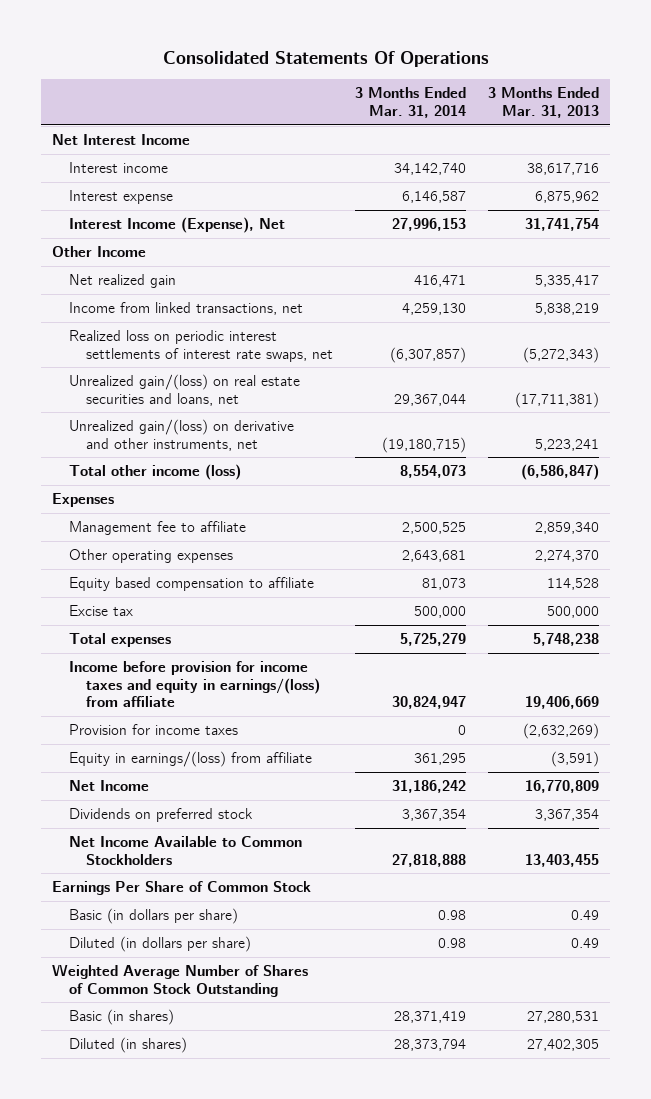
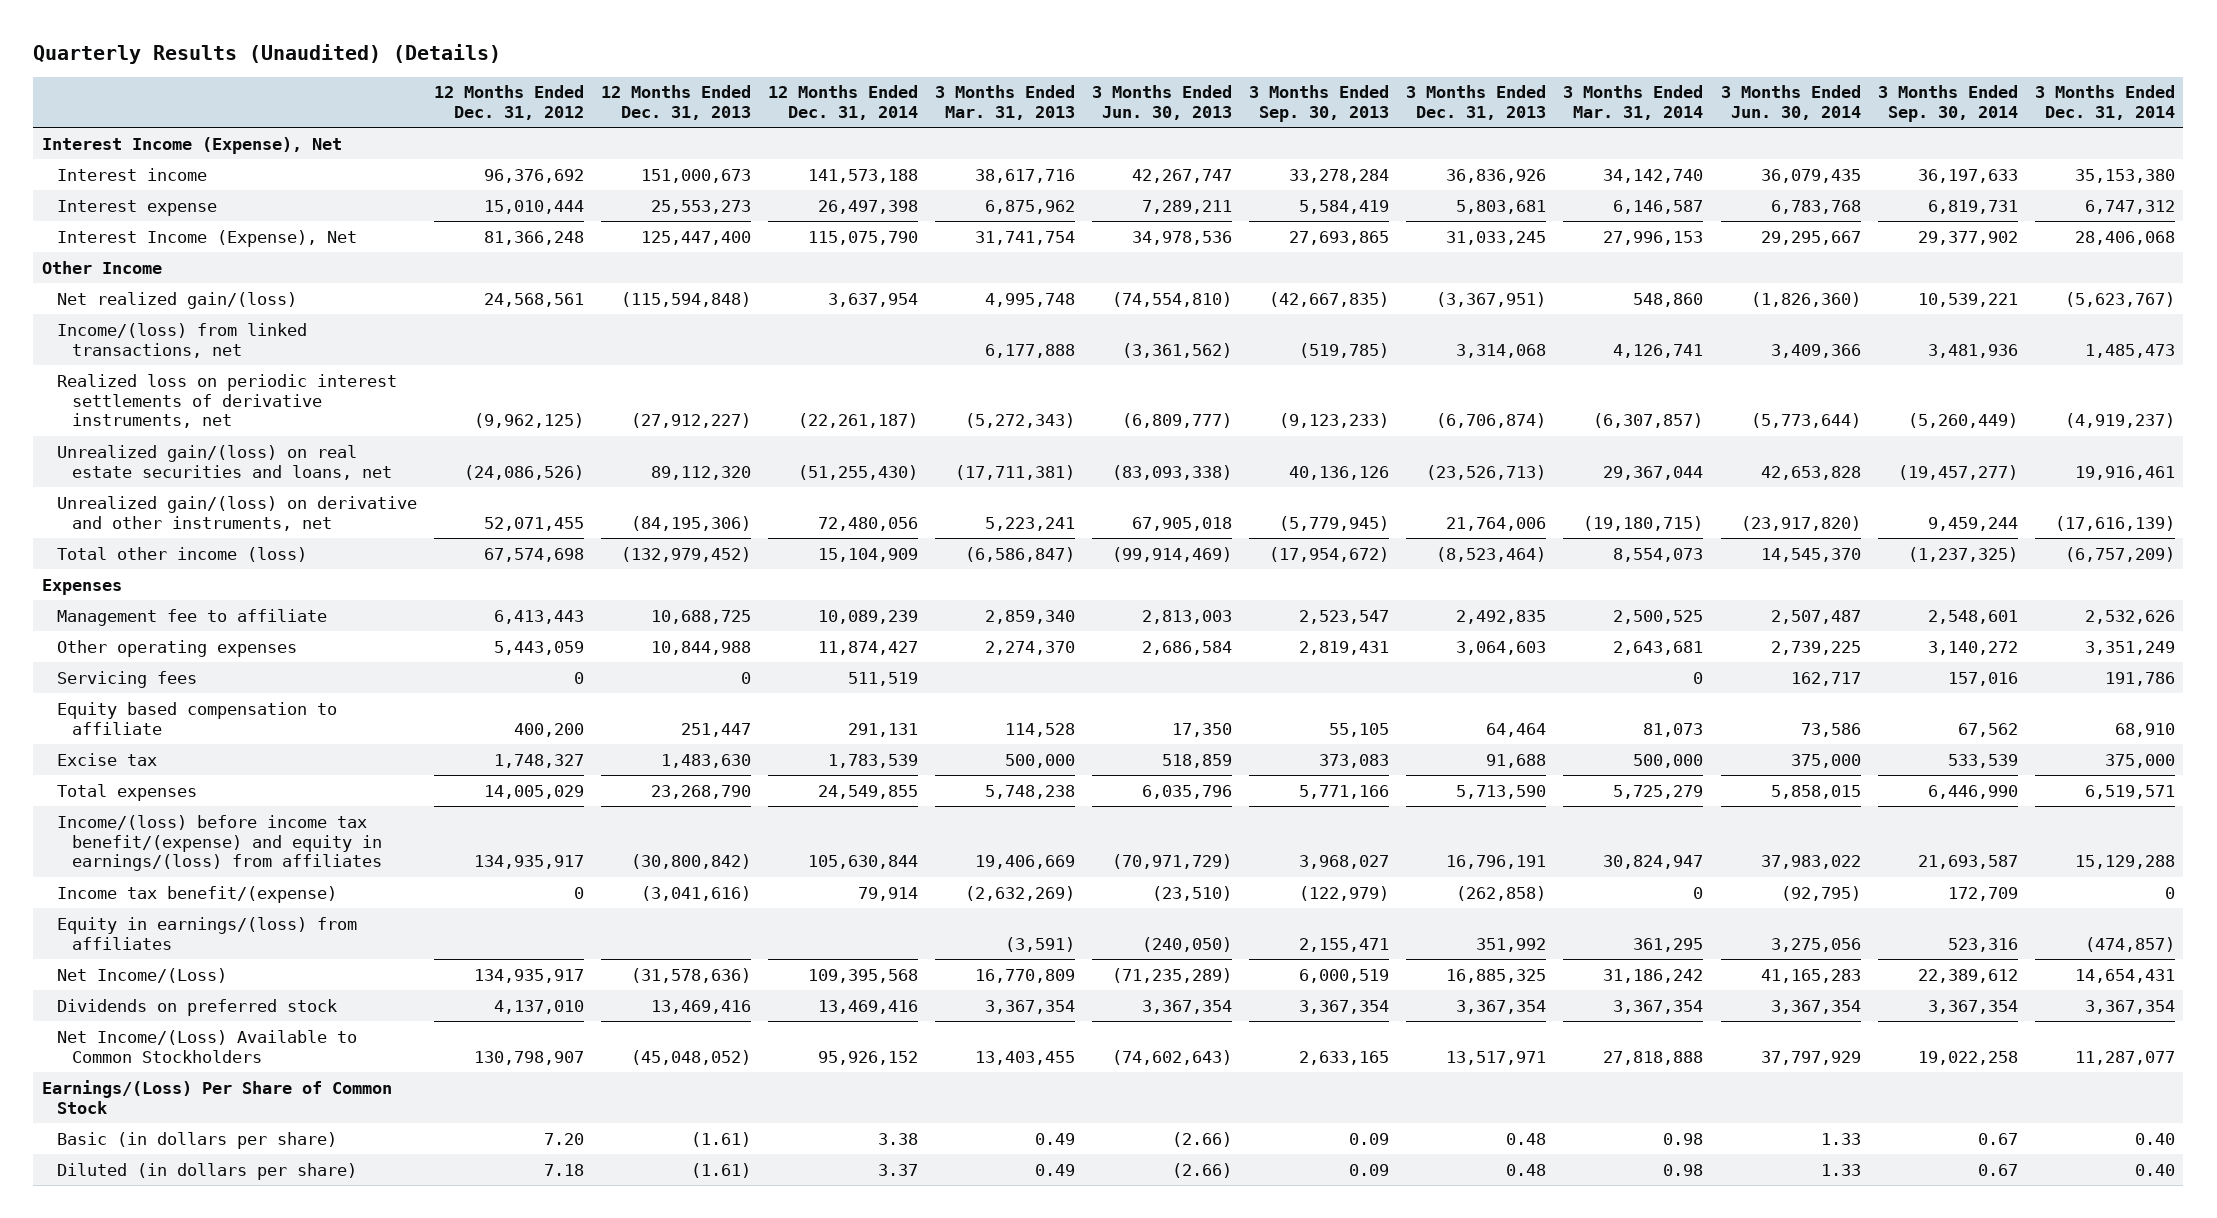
[162,51,489,68] Consolidated Statements Of Operations -> [33,43,502,64] Quarterly Results (Unaudited) (Details)
none -> [434,85,585,121] 12 Months Ended Dec. 31, 2012
none -> [601,85,752,121] 12 Months Ended Dec. 31, 2013
none -> [768,85,919,121] 12 Months Ended Dec. 31, 2014
none -> [1092,85,1233,121] 3 Months Ended Jun. 30, 2013
none -> [1249,85,1390,123] 3 Months Ended Sep. 30, 2013
none -> [1406,85,1547,121] 3 Months Ended Dec. 31, 2013
none -> [1720,85,1861,121] 3 Months Ended Jun. 30, 2014
none -> [1877,85,2018,123] 3 Months Ended Sep. 30, 2014
none -> [2034,85,2175,121] 3 Months Ended Dec. 31, 2014
[51,134,190,146] Net Interest Income -> [41,136,342,154] Interest Income (Expense), Net
[68,274,176,289] Net realized gain -> [57,291,298,309] Net realized gain/(loss)
[414,275,467,288] 416,471 -> [1633,292,1704,307] 548,860
[535,275,600,288] 5,335,417 -> [985,292,1076,307] 4,995,748
[68,302,303,316] Income from linked transactions, net -> [57,322,308,358] Income/(loss) from linked transactions, net
[402,303,467,316] 4,259,130 -> [1613,343,1704,358] 4,126,741
[535,303,600,316] 5,838,219 -> [985,343,1076,358] 6,177,888
[68,330,333,362] Realized loss on periodic interest settlements of interest rate swaps, net -> [57,373,398,429] Realized loss on periodic interest settlements of derivative instruments, net
none -> [57,670,198,688] Servicing fees
[68,661,320,707] Income before provision for income taxes and equity in earnings/(loss) from affiliate -> [57,814,383,872] Income/(loss) before income tax benefit/(expense) and equity in earnings/(loss) from affiliates
[68,724,238,736] Provision for income taxes -> [57,885,338,903] Income tax benefit/(expense)
[68,751,312,768] Equity in earnings/(loss) from affiliate -> [57,916,358,950] Equity in earnings/(loss) from affiliates
[68,780,149,792] Net Income -> [57,967,228,983] Net Income/(Loss)
[68,836,302,865] Net Income Available to Common Stockholders -> [57,1029,358,1063] Net Income/(Loss) Available to Common Stockholders
[51,881,311,896] Earnings Per Share of Common Stock -> [41,1079,392,1114] Earnings/(Loss) Per Share of Common Stock
[51,964,308,997] Weighted Average Number of Shares of Common Stock Outstanding -> none
[68,1009,174,1026] Basic (in shares) -> none
[68,1037,187,1054] Diluted (in shares) -> none

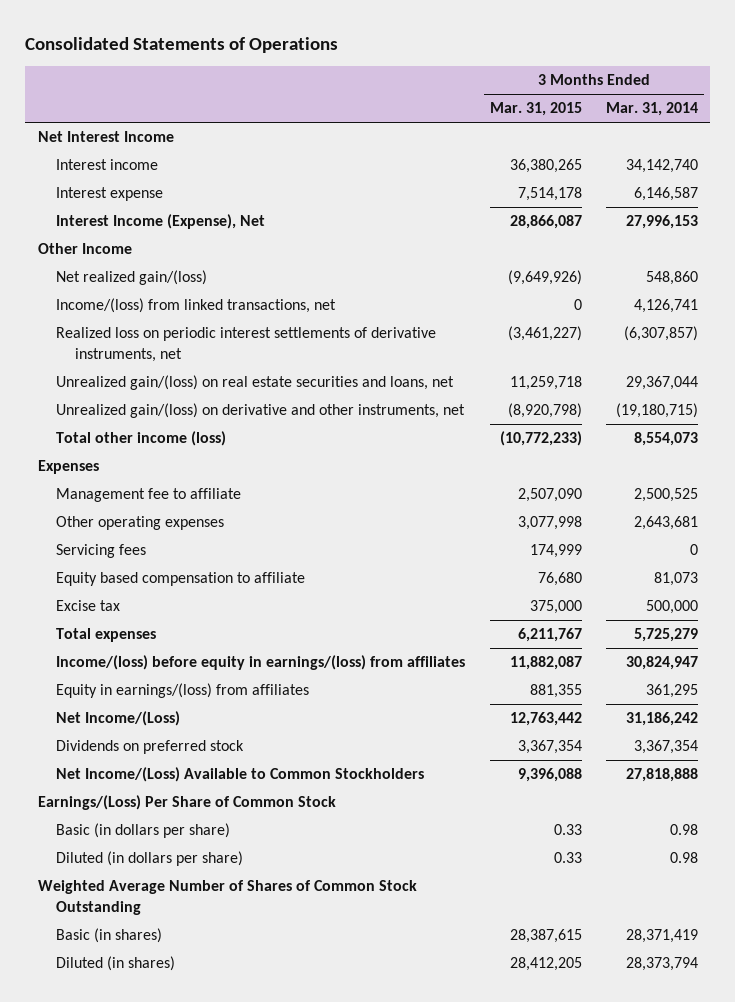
[33,43,502,64] Quarterly Results (Unaudited) (Details) -> [25,37,339,54] Consolidated Statements of Operations
[434,85,585,121] 12 Months Ended Dec. 31, 2012 -> none
[601,85,752,121] 12 Months Ended Dec. 31, 2013 -> none
[768,85,919,121] 12 Months Ended Dec. 31, 2014 -> none
[935,85,1076,121] 3 Months Ended Mar. 31, 2013 -> none
[1092,85,1233,121] 3 Months Ended Jun. 30, 2013 -> none
[1249,85,1390,123] 3 Months Ended Sep. 30, 2013 -> none
[1406,85,1547,121] 3 Months Ended Dec. 31, 2013 -> none
[1720,85,1861,121] 3 Months Ended Jun. 30, 2014 -> none
[1877,85,2018,123] 3 Months Ended Sep. 30, 2014 -> none
[2034,85,2175,121] 3 Months Ended Dec. 31, 2014 -> none
none -> [489,102,582,117] Mar. 31, 2015
[41,136,342,154] Interest Income (Expense), Net -> [37,131,174,143] Net Interest Income
[57,885,338,903] Income tax benefit/(expense) -> none
[57,814,383,872] Income/(loss) before income tax benefit/(expense) and equity in earnings/(loss) from affiliates -> [56,655,466,671] Income/(loss) before equity in earnings/(loss) from affiliates
none -> [37,880,417,915] Weighted Average Number of Shares of Common Stock Outstanding
none -> [56,928,163,944] Basic (in shares)
none -> [56,956,176,972] Diluted (in shares)

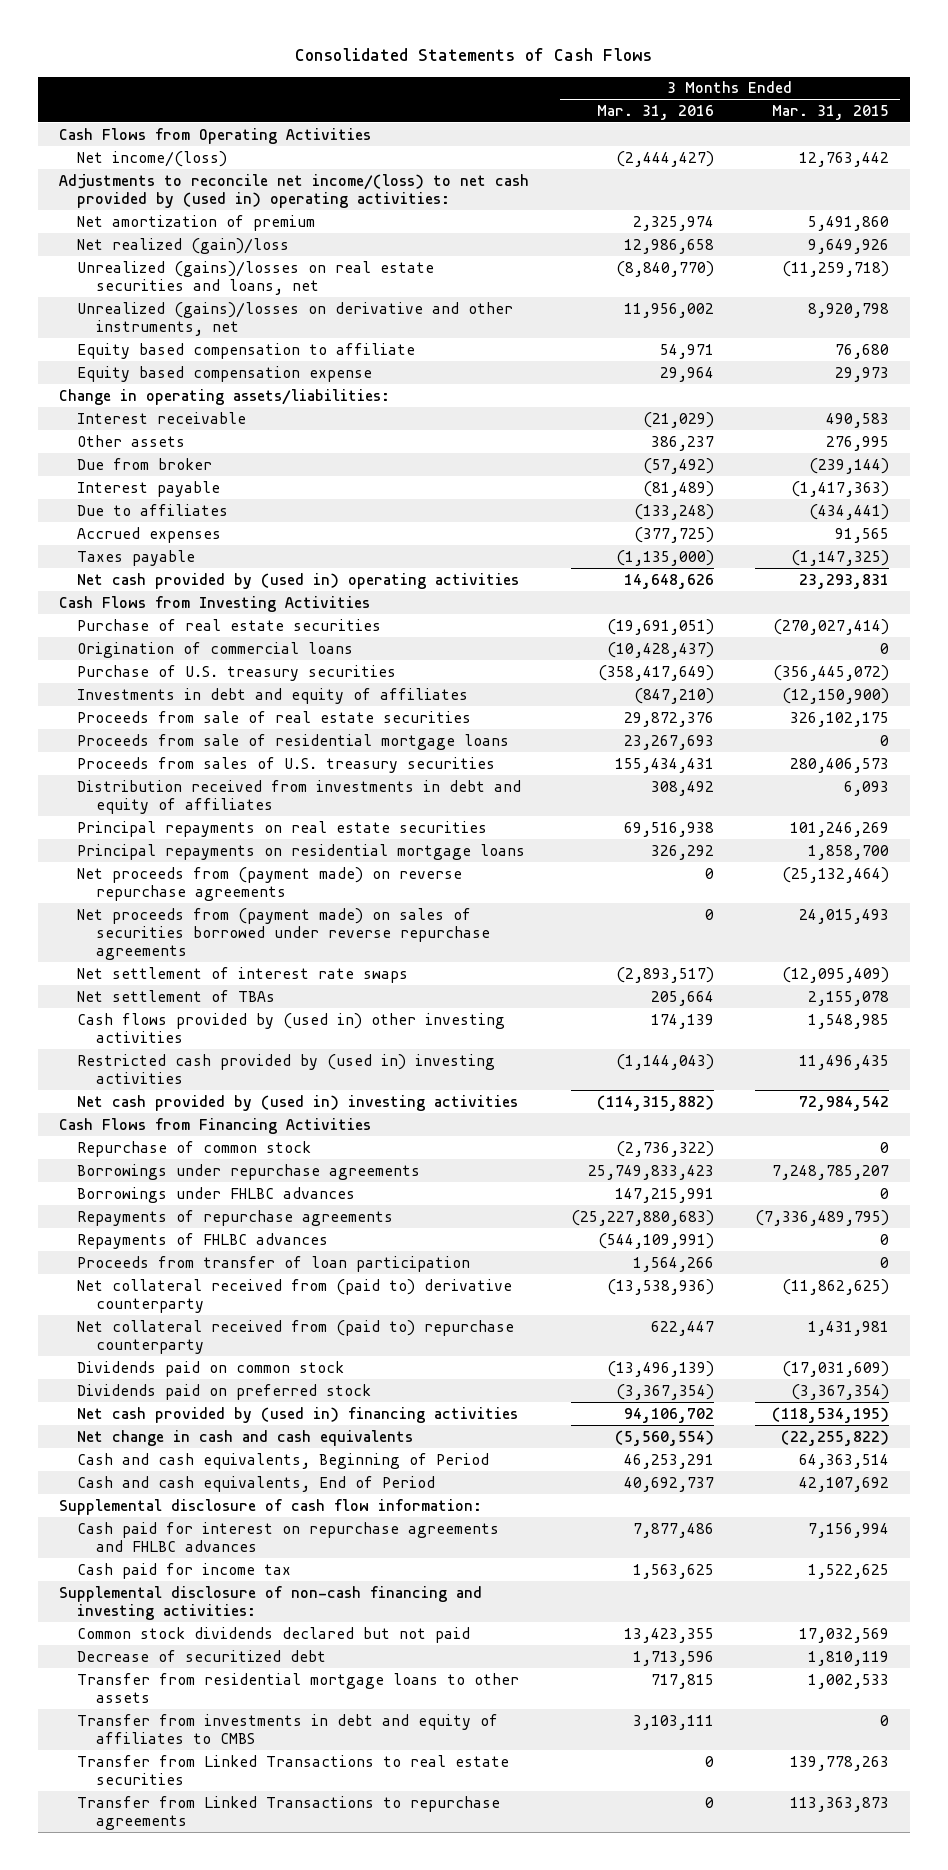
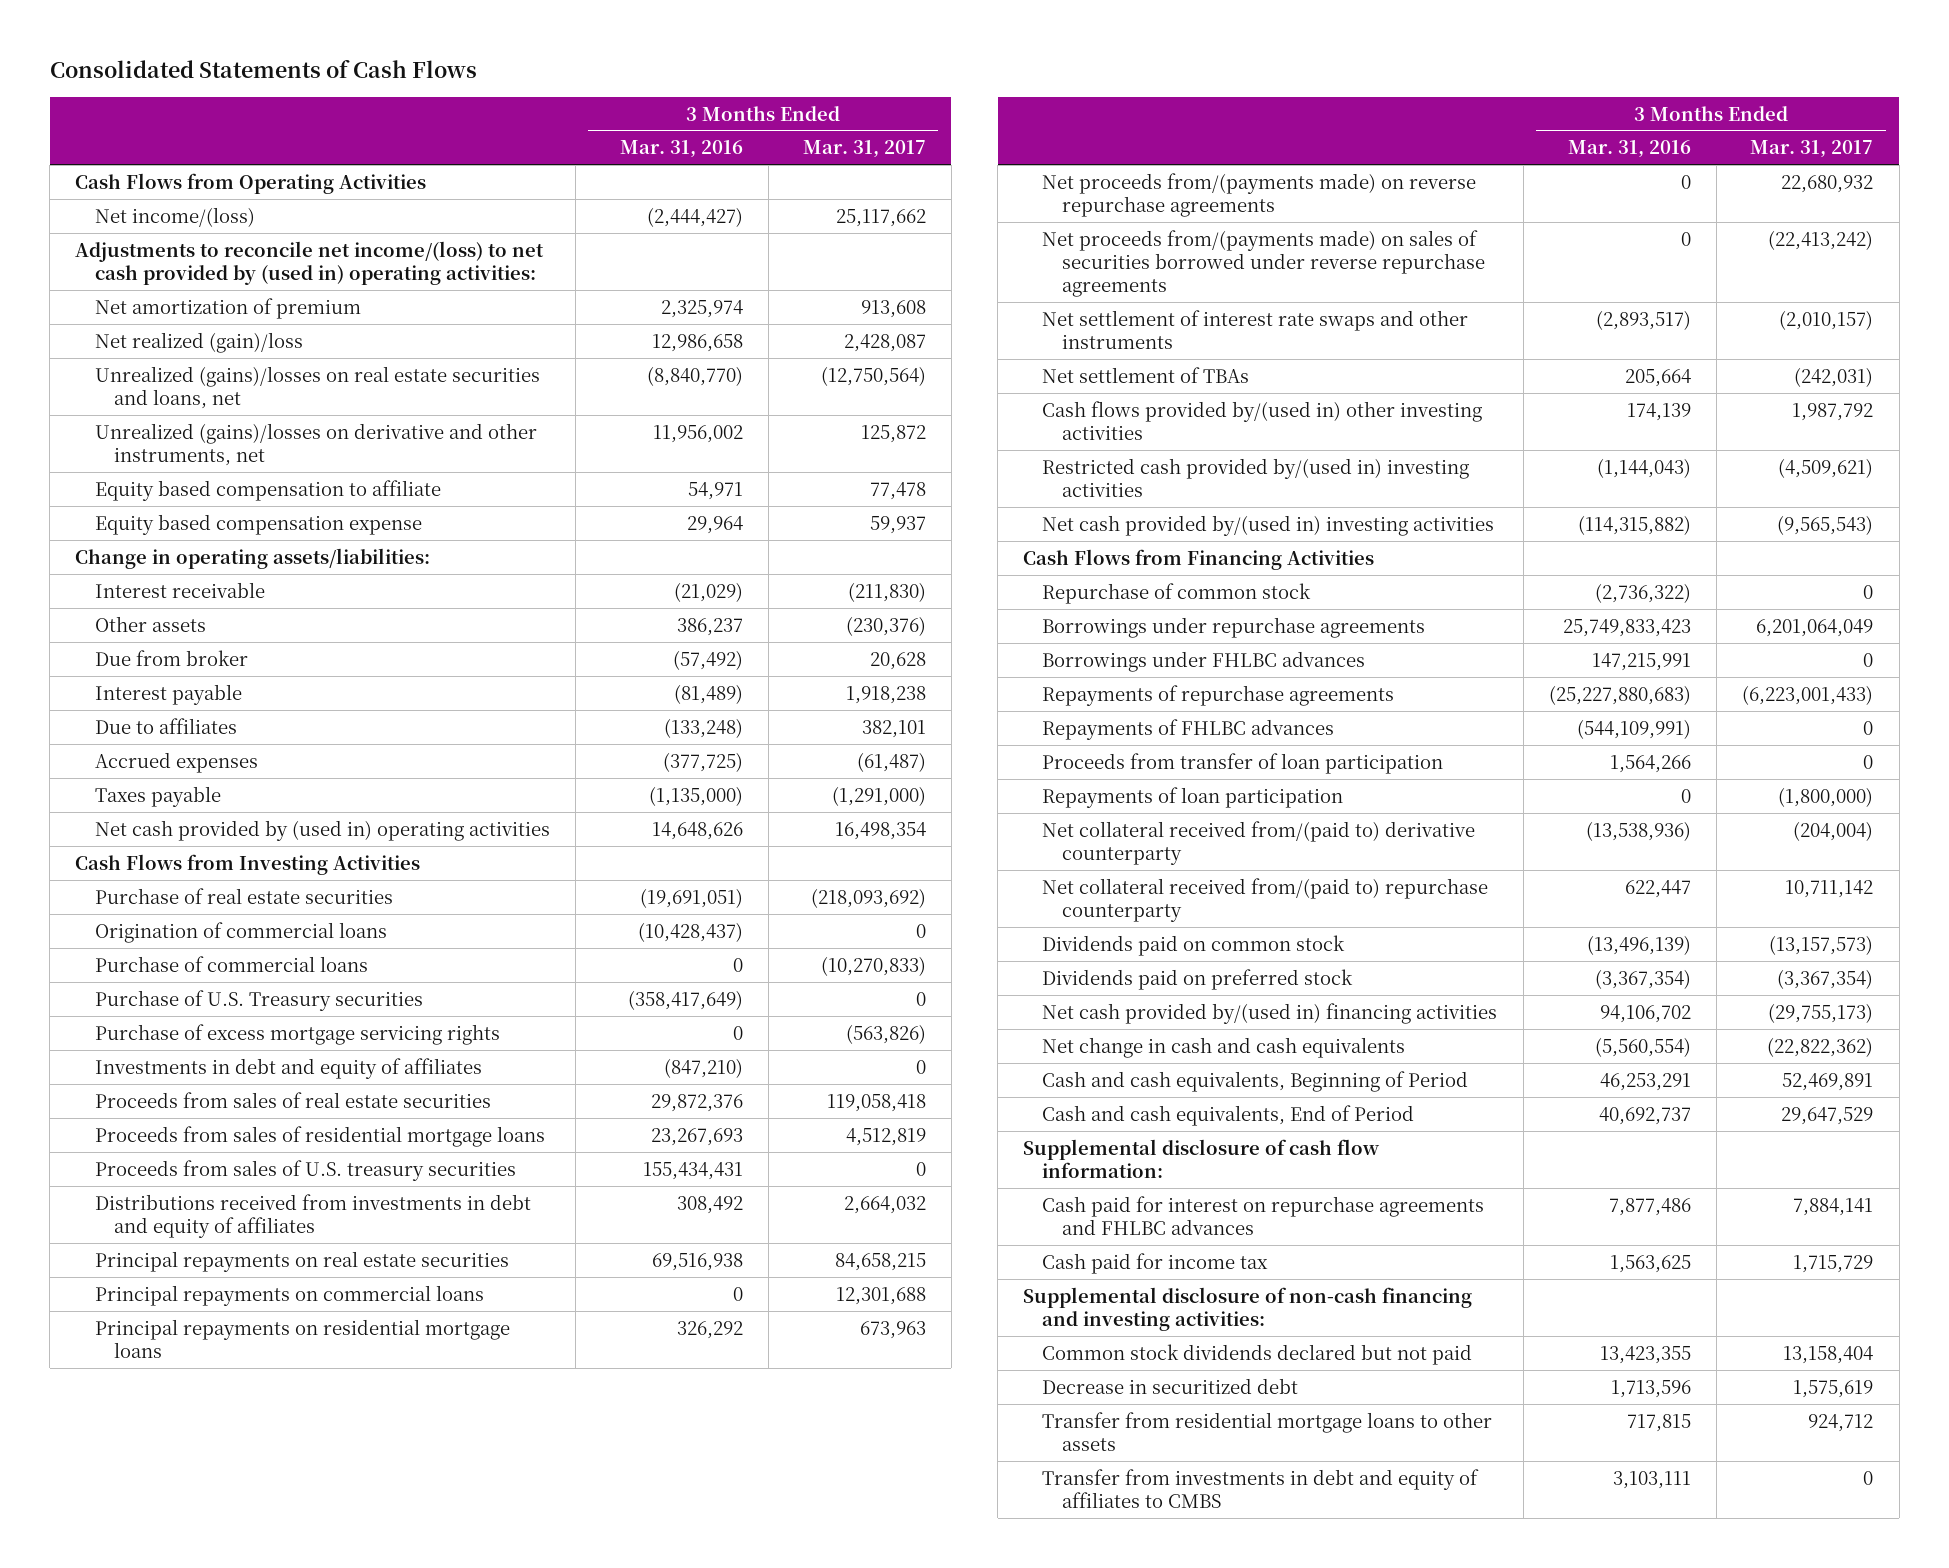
[772,104,890,120] Mar. 31, 2015 -> none
none -> [802,140,926,159] Mar. 31, 2017
none -> [94,955,368,972] Purchase of commercial loans
[77,664,397,681] Purchase of U.S. treasury securities -> [94,989,423,1011] Purchase of U.S. Treasury securities
none -> [94,1023,500,1045] Purchase of excess mortgage servicing rights
[77,710,472,723] Proceeds from sale of real estate securities -> [94,1091,491,1108] Proceeds from sales of real estate securities
[77,733,510,750] Proceeds from sale of residential mortgage loans -> [94,1125,545,1147] Proceeds from sales of residential mortgage loans
[77,779,522,814] Distribution received from investments in debt and equity of affiliates -> [94,1193,531,1238] Distributions received from investments in debt and equity of affiliates
none -> [94,1284,484,1306] Principal repayments on commercial loans
[77,866,463,901] Net proceeds from (payment made) on reverse repurchase agreements -> [1042,172,1477,217] Net proceeds from/(payments made) on reverse repurchase agreements
[77,907,490,961] Net proceeds from (payment made) on sales of securities borrowed under reverse repurchase agreements -> [1042,229,1485,297] Net proceeds from/(payments made) on sales of securities borrowed under reverse repurchase agreements
[77,966,409,983] Net settlement of interest rate swaps -> [1042,309,1469,349] Net settlement of interest rate swaps and other instruments
[77,1012,506,1043] Cash flows provided by (used in) other investing activities -> [1042,400,1483,440] Cash flows provided by/(used in) other investing activities
[77,1053,496,1084] Restricted cash provided by (used in) investing activities -> [1042,457,1470,497] Restricted cash provided by/(used in) investing activities
[77,1094,519,1111] Net cash provided by (used in) investing activities -> [1042,514,1495,536] Net cash provided by/(used in) investing activities
none -> [1042,786,1344,808] Repayments of loan participation
[77,1278,513,1313] Net collateral received from (paid to) derivative counterparty -> [1042,820,1476,865] Net collateral received from/(paid to) derivative counterparty
[77,1319,515,1354] Net collateral received from (paid to) repurchase counterparty -> [1042,877,1489,922] Net collateral received from/(paid to) repurchase counterparty
[77,1406,519,1423] Net cash provided by (used in) financing activities -> [1042,1002,1498,1024] Net cash provided by/(used in) financing activities
[77,1649,327,1662] Decrease of securitized debt -> [1042,1377,1299,1394] Decrease in securitized debt
[77,1754,510,1785] Transfer from Linked Transactions to real estate securities -> none
[77,1795,501,1830] Transfer from Linked Transactions to repurchase agreements -> none

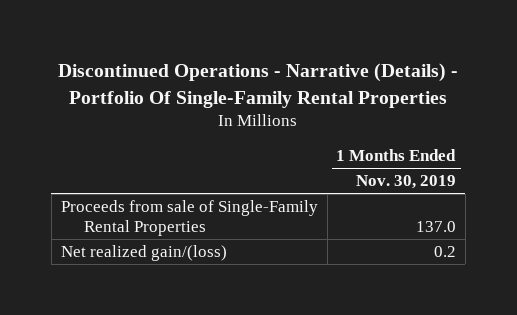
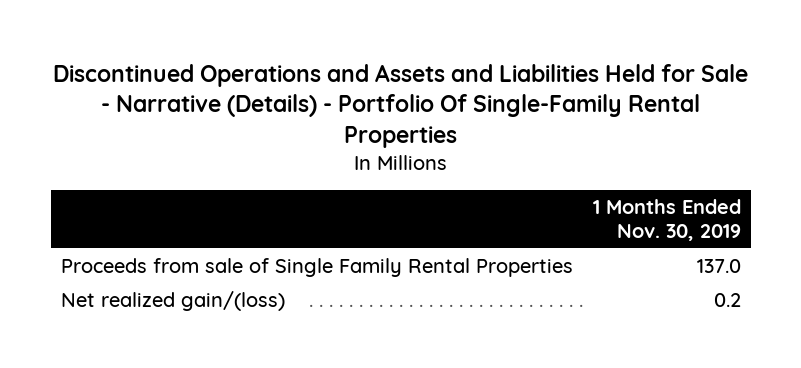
[58,63,459,108] Discontinued Operations - Narrative (Details) - Portfolio Of Single-Family Rental Properties -> [52,63,748,149] Discontinued Operations and Assets and Liabilities Held for Sale - Narrative (Details) - Portfolio Of Single-Family Rental Properties
[60,199,318,237] Proceeds from sale of Single-Family Rental Properties -> [60,257,573,277] Proceeds from sale of Single Family Rental Properties

